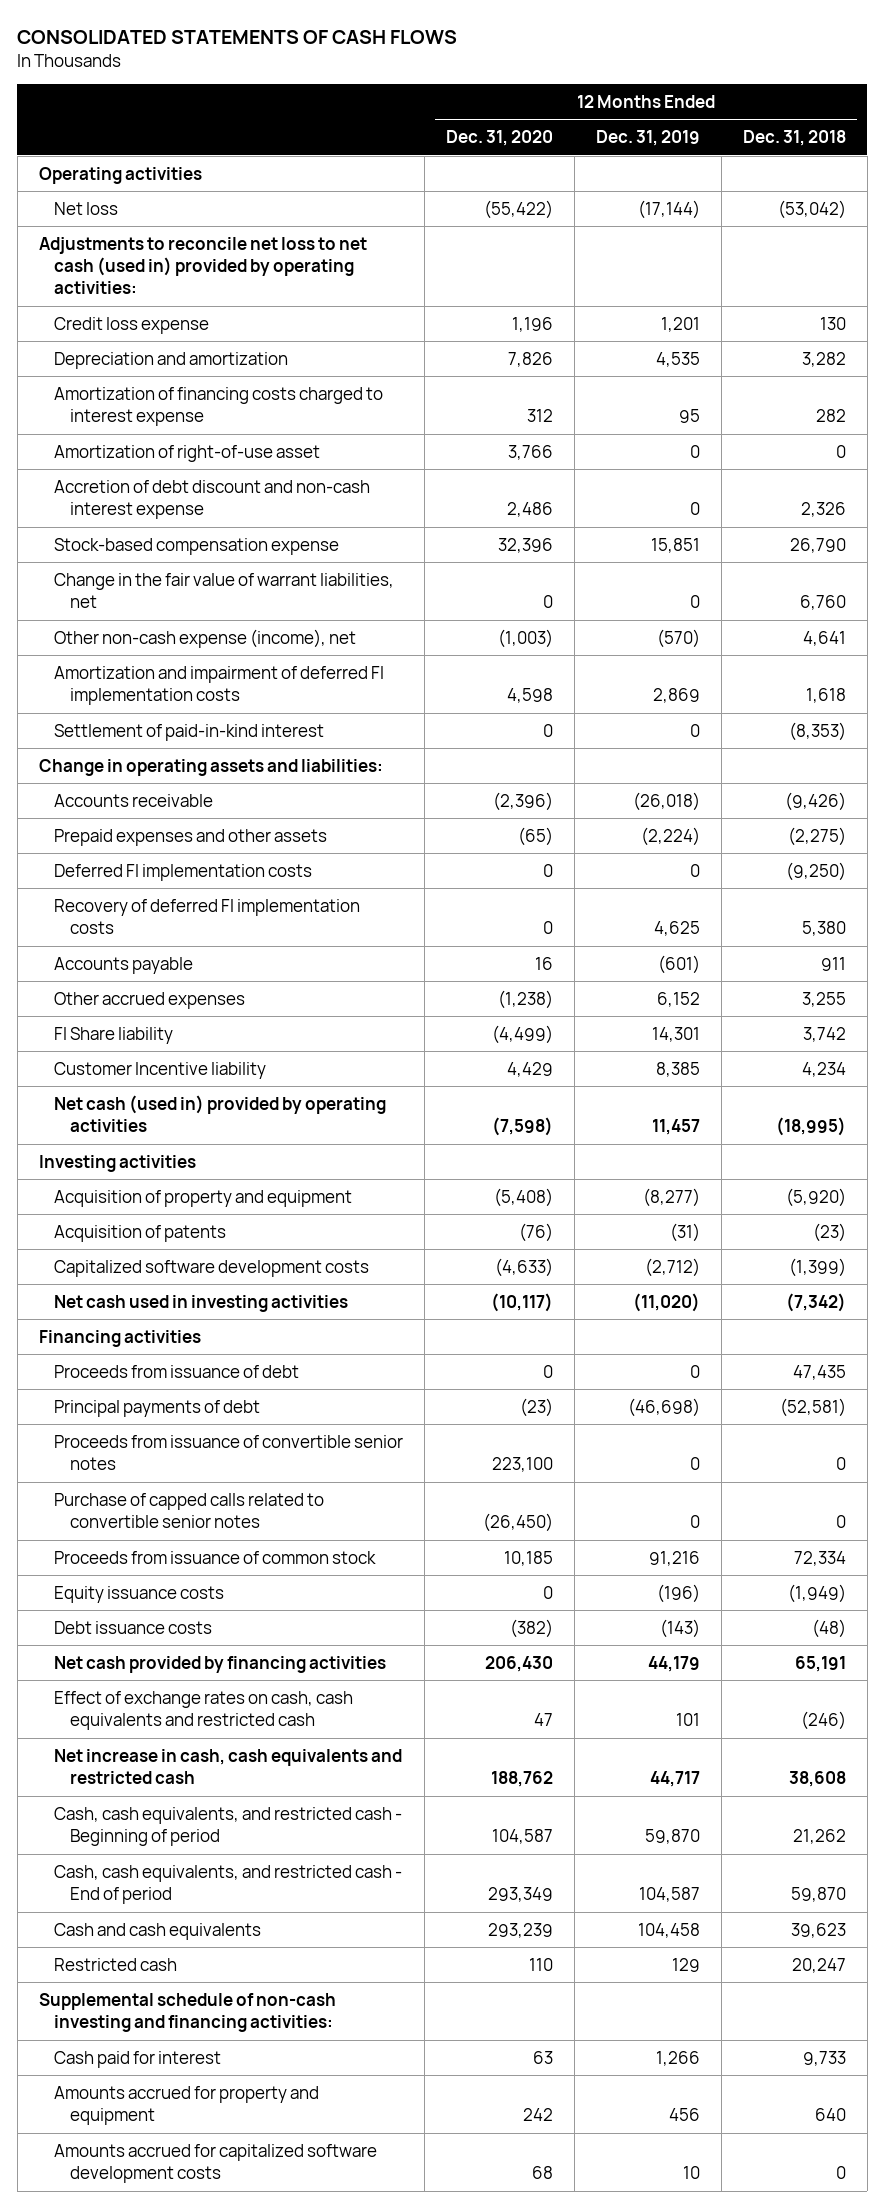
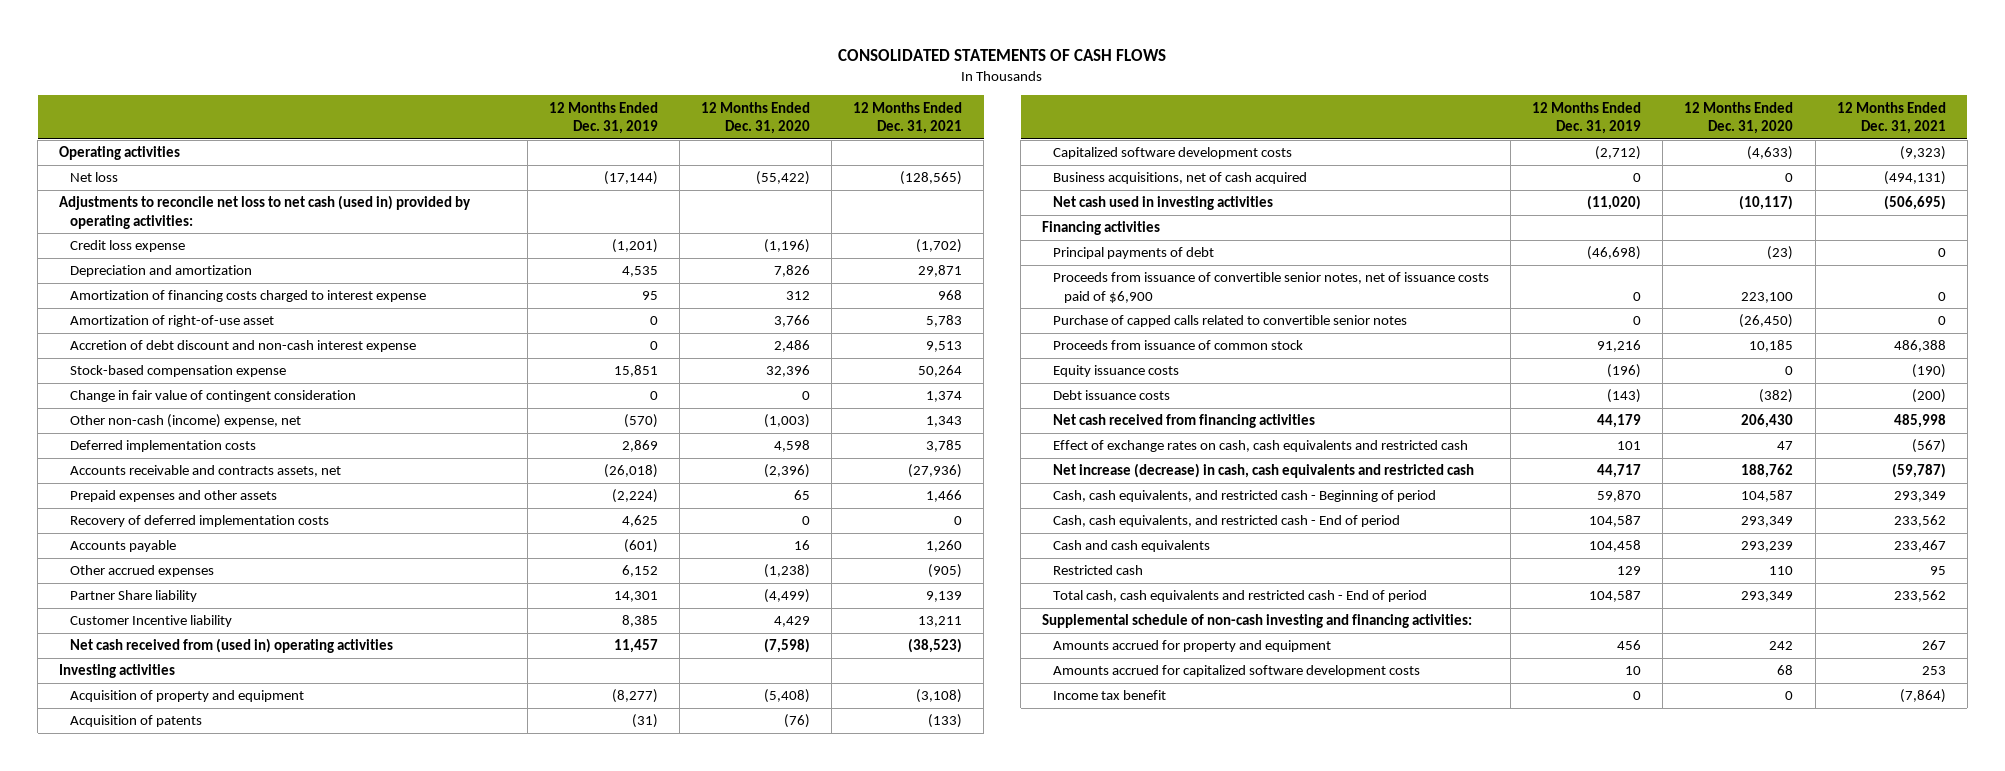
[742,130,846,147] Dec. 31, 2018 -> none
none -> [853,101,963,134] 12 Months Ended Dec. 31, 2021
[512,316,554,332] 1,196 -> [764,239,811,254] (1,196)
[661,316,701,332] 1,201 -> [612,239,659,254] (1,201)
[54,572,395,609] Change in the fair value of warrant liabilities, net -> none
[54,723,325,741] Settlement of paid-in-kind interest -> none
[38,758,383,776] Change in operating assets and liabilities: -> none
[54,863,313,881] Deferred FI implementation costs -> none
none -> [69,390,356,403] Change in fair value of contingent consideration
[54,628,357,648] Other non-cash expense (income), net -> [69,414,301,429] Other non-cash (income) expense, net
[54,665,385,706] Amortization and impairment of deferred FI implementation costs -> [69,440,256,453] Deferred implementation costs
[54,793,214,807] Accounts receivable -> [69,465,341,478] Accounts receivable and contracts assets, net
[518,826,554,846] (65) -> [794,490,811,501] 65
[54,898,361,935] Recovery of deferred FI implementation costs -> [69,515,329,528] Recovery of deferred implementation costs
[54,1026,174,1044] FI Share liability -> [69,590,197,603] Partner Share liability
[54,1094,387,1133] Net cash (used in) provided by operating activities -> [69,638,393,654] Net cash received from (used in) operating activities
none -> [1053,172,1308,185] Business acquisitions, net of cash acquired
[54,1364,300,1378] Proceeds from issuance of debt -> none
[54,1434,404,1471] Proceeds from issuance of convertible senior notes -> [1053,272,1490,303] Proceeds from issuance of convertible senior notes, net of issuance costs paid of $6,900
[54,1655,387,1673] Net cash provided by financing activities -> [1053,414,1316,429] Net cash received from financing activities
[54,1748,403,1785] Net increase in cash, cash equivalents and restricted cash -> [1053,463,1475,479] Net increase (decrease) in cash, cash equivalents and restricted cash
none -> [1053,590,1428,603] Total cash, cash equivalents and restricted cash - End of period
[54,2050,222,2068] Cash paid for interest -> none
none -> [1053,690,1167,701] Income tax benefit

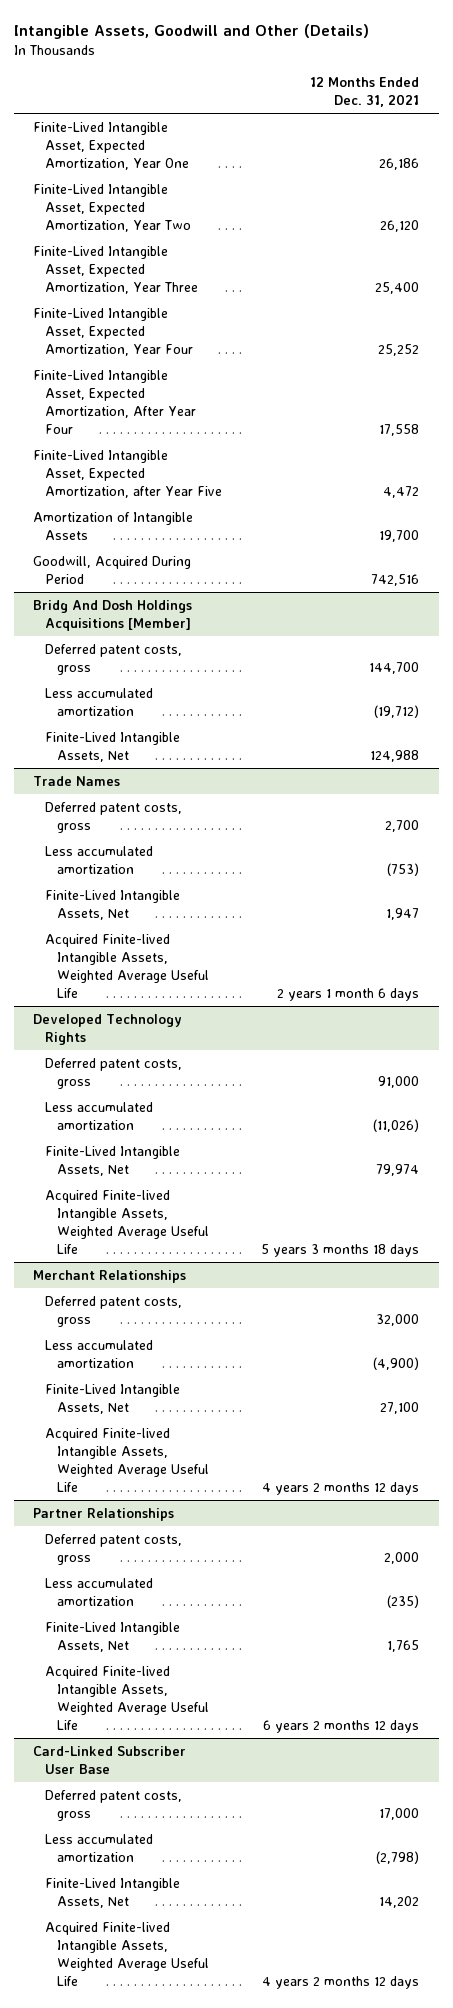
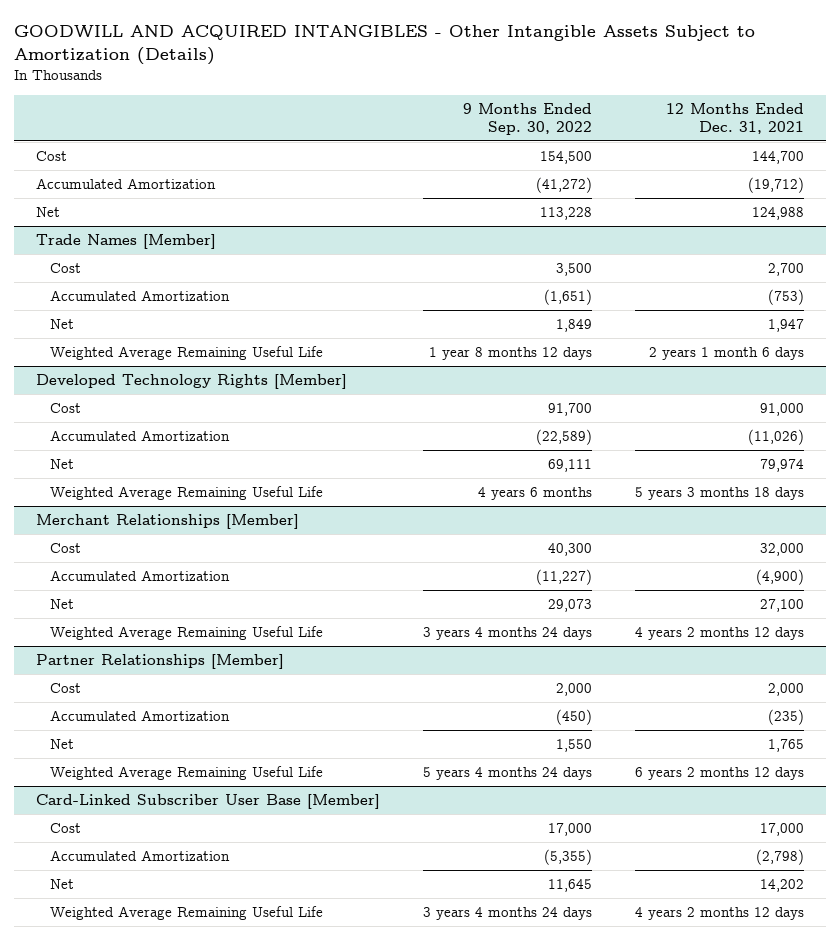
[13,23,369,39] Intangible Assets, Goodwill and Other (Details) -> [13,24,755,65] GOODWILL AND ACQUIRED INTANGIBLES - Other Intangible Assets Subject to Amortization (Details)
none -> [462,102,592,135] 9 Months Ended Sep. 30, 2022
[33,121,190,171] Finite-Lived Intangible Asset, Expected Amortization, Year One -> none
[33,183,192,233] Finite-Lived Intangible Asset, Expected Amortization, Year Two -> none
[33,245,199,295] Finite-Lived Intangible Asset, Expected Amortization, Year Three -> none
[33,307,194,357] Finite-Lived Intangible Asset, Expected Amortization, Year Four -> none
[33,369,197,435] Finite-Lived Intangible Asset, Expected Amortization, After Year Four -> none
[33,449,223,499] Finite-Lived Intangible Asset, Expected Amortization, after Year Five -> none
[33,511,194,541] Amortization of Intangible Assets -> none
[33,555,192,585] Goodwill, Acquired During Period -> none
[33,599,193,632] Bridg And Dosh Holdings Acquisitions [Member] -> none
[45,643,183,676] Deferred patent costs, gross -> [35,151,67,162] Cost
[45,687,154,717] Less accumulated amortization -> [35,178,216,190] Accumulated Amortization
[45,731,181,763] Finite-Lived Intangible Assets, Net -> [35,207,60,218] Net
[33,775,121,786] Trade Names -> [35,234,216,250] Trade Names [Member]
[45,801,183,834] Deferred patent costs, gross -> [50,263,82,274] Cost
[45,845,154,875] Less accumulated amortization -> [50,290,231,302] Accumulated Amortization
[45,889,181,921] Finite-Lived Intangible Assets, Net -> [50,319,75,330] Net
[45,933,210,999] Acquired Finite-lived Intangible Assets, Weighted Average Useful Life -> [50,346,324,361] Weighted Average Remaining Useful Life
[33,1013,183,1046] Developed Technology Rights -> [35,374,347,390] Developed Technology Rights [Member]
[45,1057,183,1090] Deferred patent costs, gross -> [50,403,82,414] Cost
[45,1101,154,1131] Less accumulated amortization -> [50,430,231,442] Accumulated Amortization
[45,1145,181,1177] Finite-Lived Intangible Assets, Net -> [50,459,75,470] Net
[45,1189,210,1255] Acquired Finite-lived Intangible Assets, Weighted Average Useful Life -> [50,486,324,501] Weighted Average Remaining Useful Life
[33,1269,187,1283] Merchant Relationships -> [35,514,299,530] Merchant Relationships [Member]
[45,1295,183,1328] Deferred patent costs, gross -> [50,543,82,554] Cost
[45,1339,154,1369] Less accumulated amortization -> [50,570,231,582] Accumulated Amortization
[45,1383,181,1415] Finite-Lived Intangible Assets, Net -> [50,599,75,610] Net
[45,1427,210,1493] Acquired Finite-lived Intangible Assets, Weighted Average Useful Life -> [50,626,324,641] Weighted Average Remaining Useful Life
[33,1507,175,1521] Partner Relationships -> [35,654,284,670] Partner Relationships [Member]
[45,1533,183,1566] Deferred patent costs, gross -> [50,683,82,694] Cost
[45,1577,154,1607] Less accumulated amortization -> [50,710,231,722] Accumulated Amortization
[45,1621,181,1653] Finite-Lived Intangible Assets, Net -> [50,739,75,750] Net
[45,1665,210,1731] Acquired Finite-lived Intangible Assets, Weighted Average Useful Life -> [50,766,324,781] Weighted Average Remaining Useful Life
[33,1745,187,1775] Card-Linked Subscriber User Base -> [35,794,380,810] Card-Linked Subscriber User Base [Member]
[45,1789,183,1822] Deferred patent costs, gross -> [50,823,82,834] Cost
[45,1833,154,1863] Less accumulated amortization -> [50,850,231,862] Accumulated Amortization
[45,1877,181,1909] Finite-Lived Intangible Assets, Net -> [50,879,75,890] Net
[45,1921,210,1987] Acquired Finite-lived Intangible Assets, Weighted Average Useful Life -> [50,906,324,921] Weighted Average Remaining Useful Life

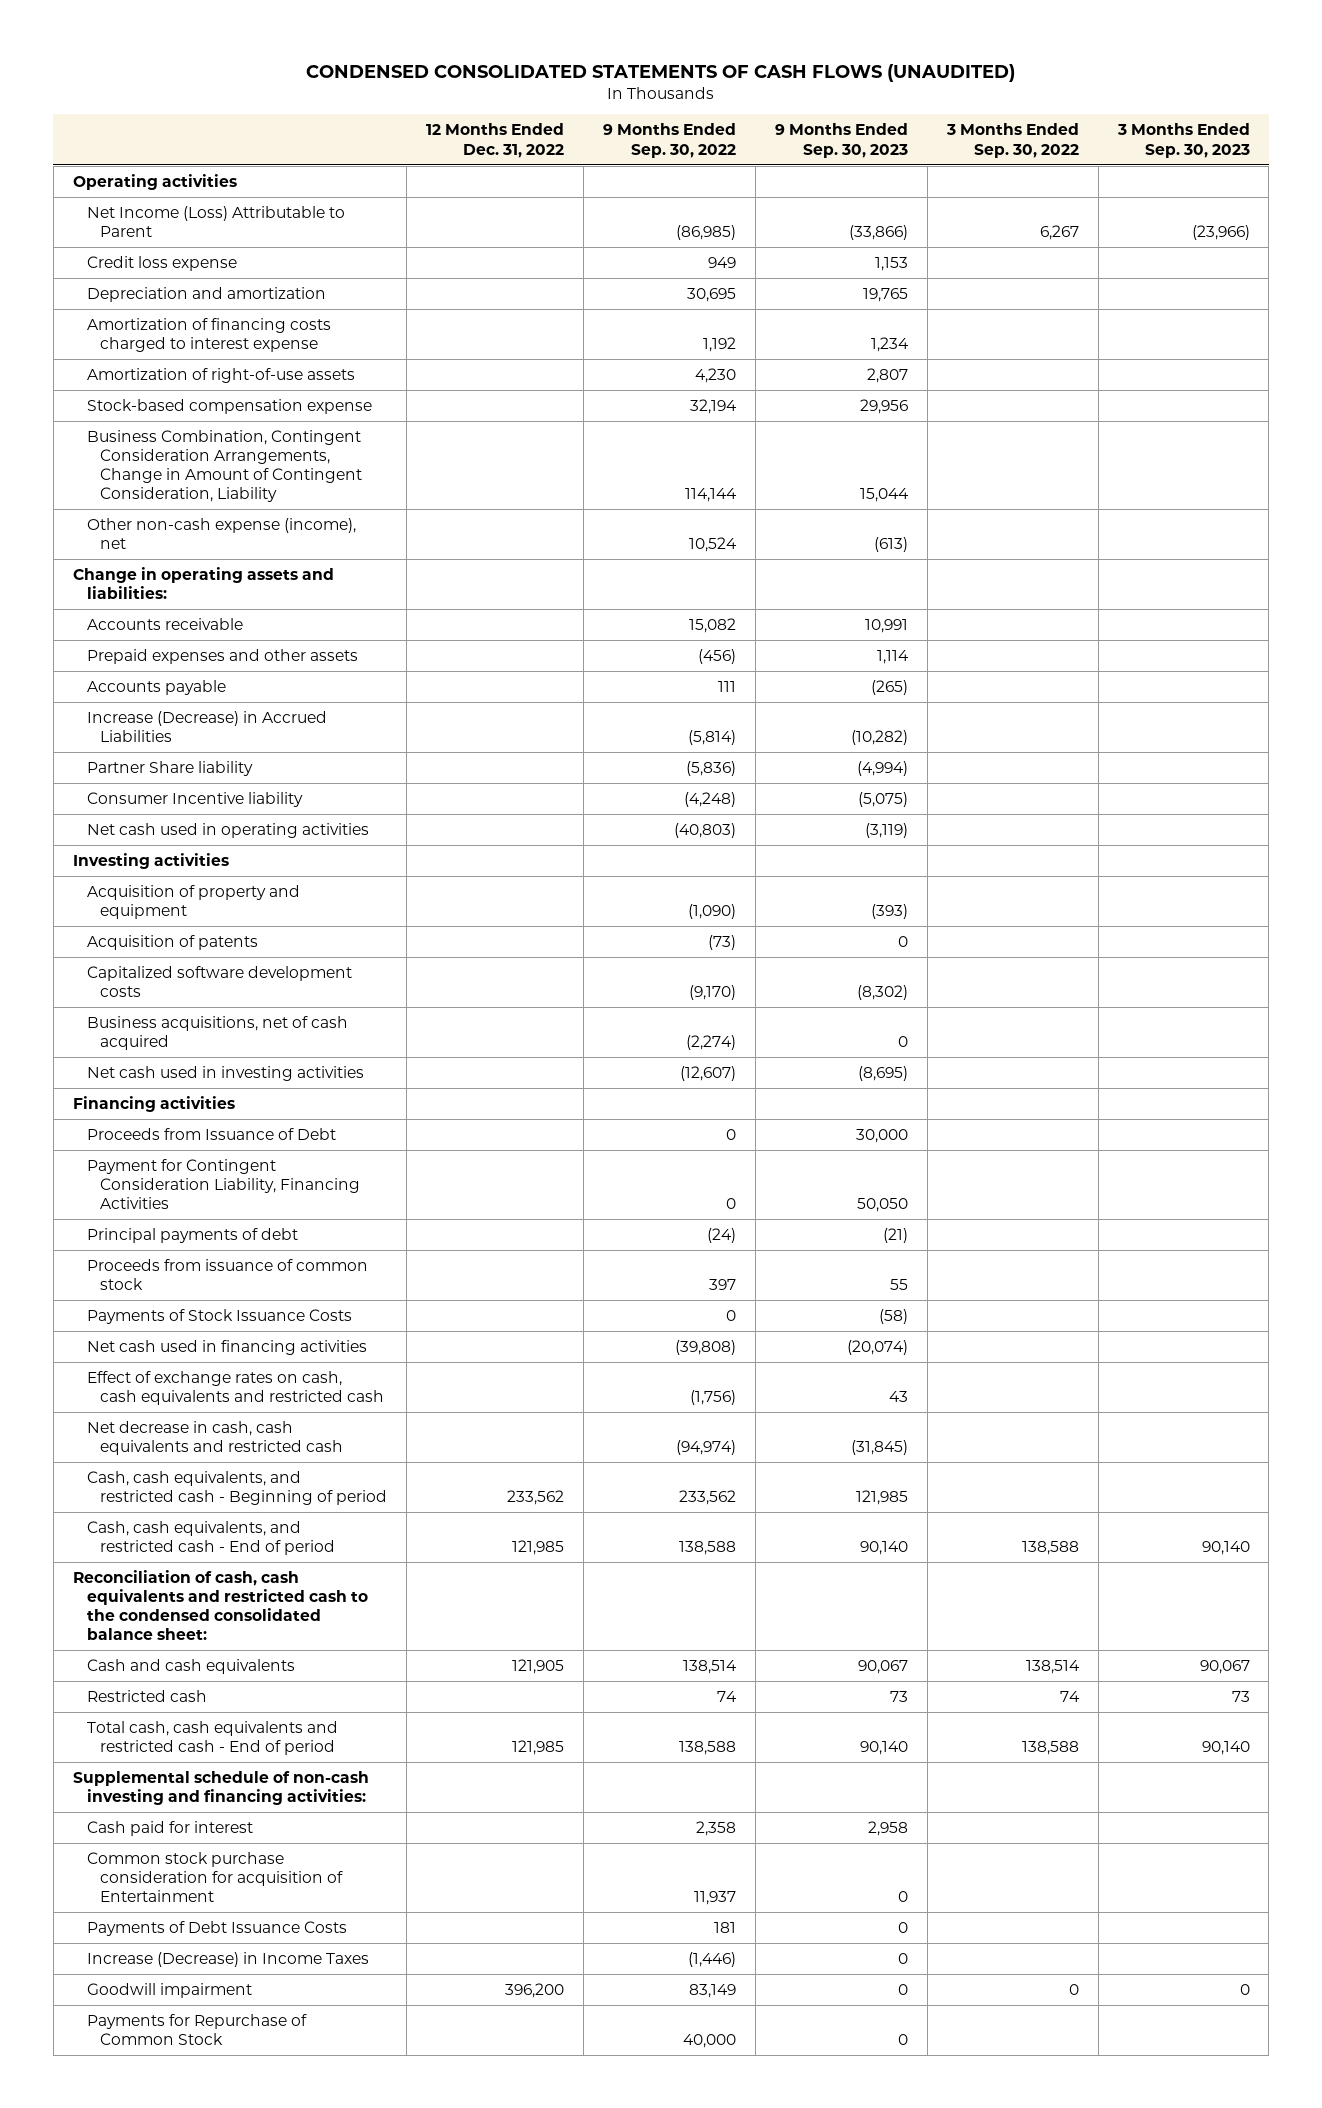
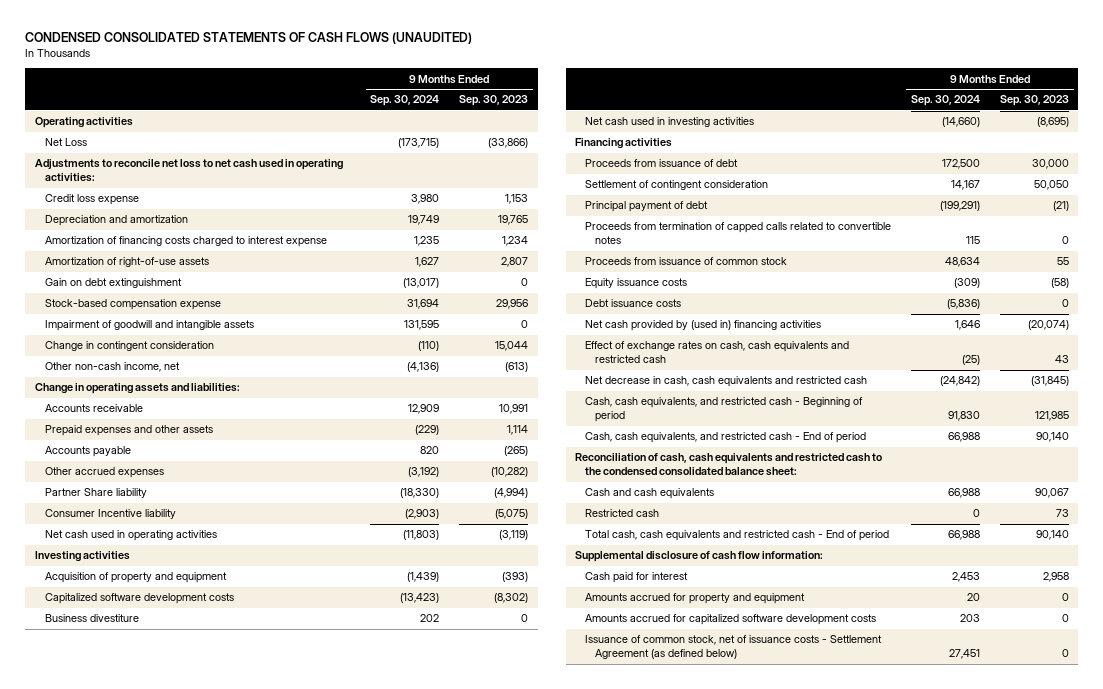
[426,123,565,158] 12 Months Ended Dec. 31, 2022 -> none
[602,123,736,158] 9 Months Ended Sep. 30, 2022 -> none
[945,123,1079,158] 3 Months Ended Sep. 30, 2022 -> none
[1116,123,1250,158] 3 Months Ended Sep. 30, 2023 -> none
none -> [370,95,440,107] Sep. 30, 2024
[86,206,345,238] Net Income (Loss) Attributable to Parent -> [44,138,87,147] Net Loss
none -> [34,159,343,183] Adjustments to reconcile net loss to net cash used in operating activities:
none -> [44,278,182,289] Gain on debt extinguishment
none -> [44,320,254,332] Impairment of goodwill and intangible assets
[86,430,363,503] Business Combination, Contingent Consideration Arrangements, Change in Amount of Contingent Consideration, Liability -> [44,341,214,352] Change in contingent consideration
[86,518,356,550] Other non-cash expense (income), net -> [44,362,180,373] Other non-cash income, net
[86,711,327,743] Increase (Decrease) in Accrued Liabilities -> [44,467,164,479] Other accrued expenses
[86,935,258,951] Acquisition of patents -> none
[86,1016,348,1051] Business acquisitions, net of cash acquired -> [44,614,139,623] Business divestiture
[86,1128,336,1141] Proceeds from Issuance of Debt -> [585,159,739,168] Proceeds from issuance of debt
[86,1159,361,1210] Payment for Contingent Consideration Liability, Financing Activities -> [585,180,769,191] Settlement of contingent consideration
[86,1228,298,1244] Principal payments of debt -> [585,201,709,213] Principal payment of debt
none -> [585,222,892,245] Proceeds from termination of capped calls related to convertible notes
[86,1309,352,1325] Payments of Stock Issuance Costs -> none
none -> [585,278,688,290] Equity issuance costs
none -> [585,299,682,308] Debt issuance costs
[86,1340,367,1356] Net cash used in financing activities -> [585,320,822,332] Net cash provided by (used in) financing activities
[72,1771,369,1806] Supplemental schedule of non-cash investing and financing activities: -> [575,551,824,563] Supplemental disclosure of cash flow information:
[86,1852,344,1903] Common stock purchase consideration for acquisition of Entertainment -> none
[86,1921,347,1937] Payments of Debt Issuance Costs -> none
[86,1952,369,1968] Increase (Decrease) in Income Taxes -> none
[86,1983,252,1999] Goodwill impairment -> none
[86,2014,307,2046] Payments for Repurchase of Common Stock -> none
none -> [585,593,806,605] Amounts accrued for property and equipment
none -> [585,614,877,626] Amounts accrued for capitalized software development costs
none -> [585,635,883,660] Issuance of common stock, net of issuance costs - Settlement Agreement (as defined below)

